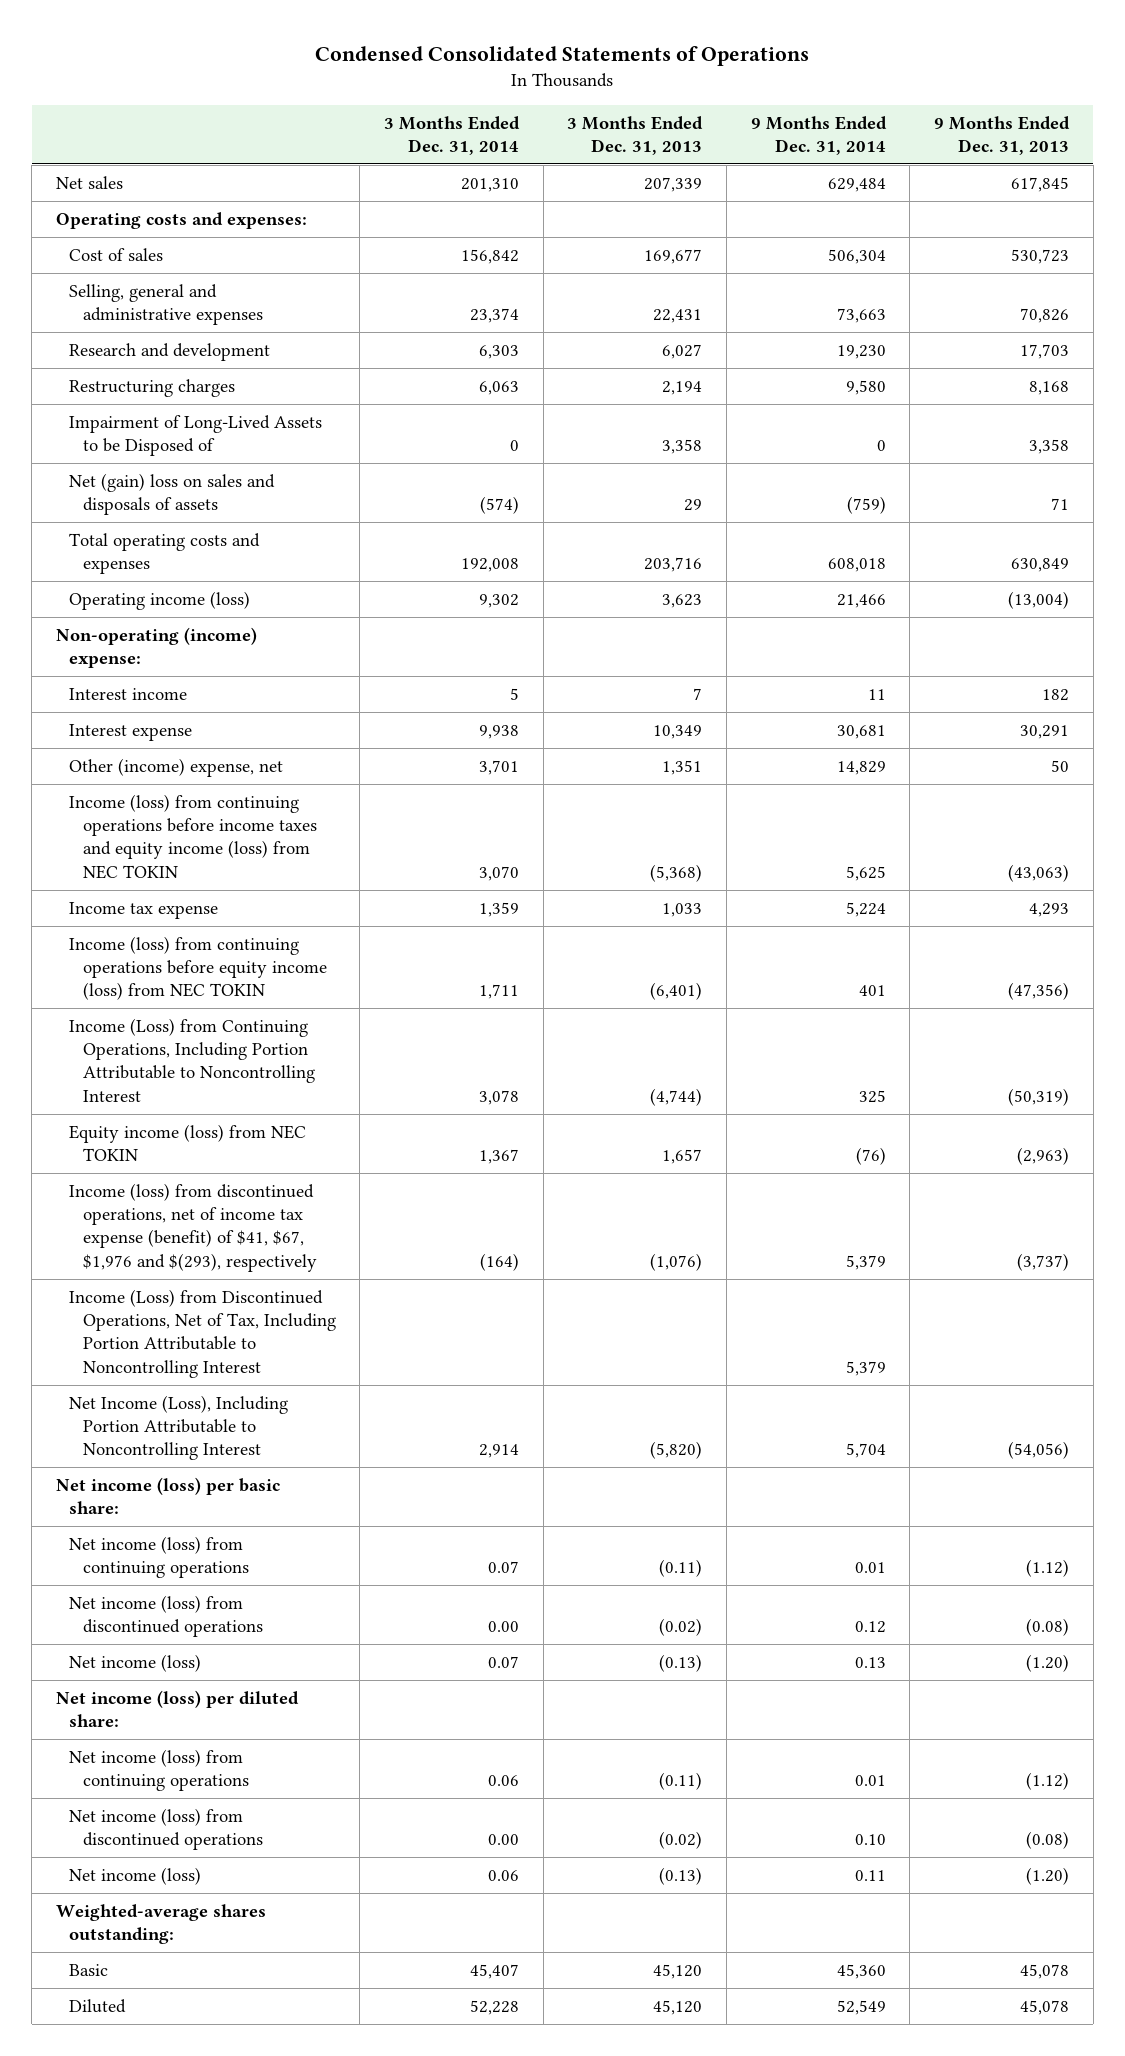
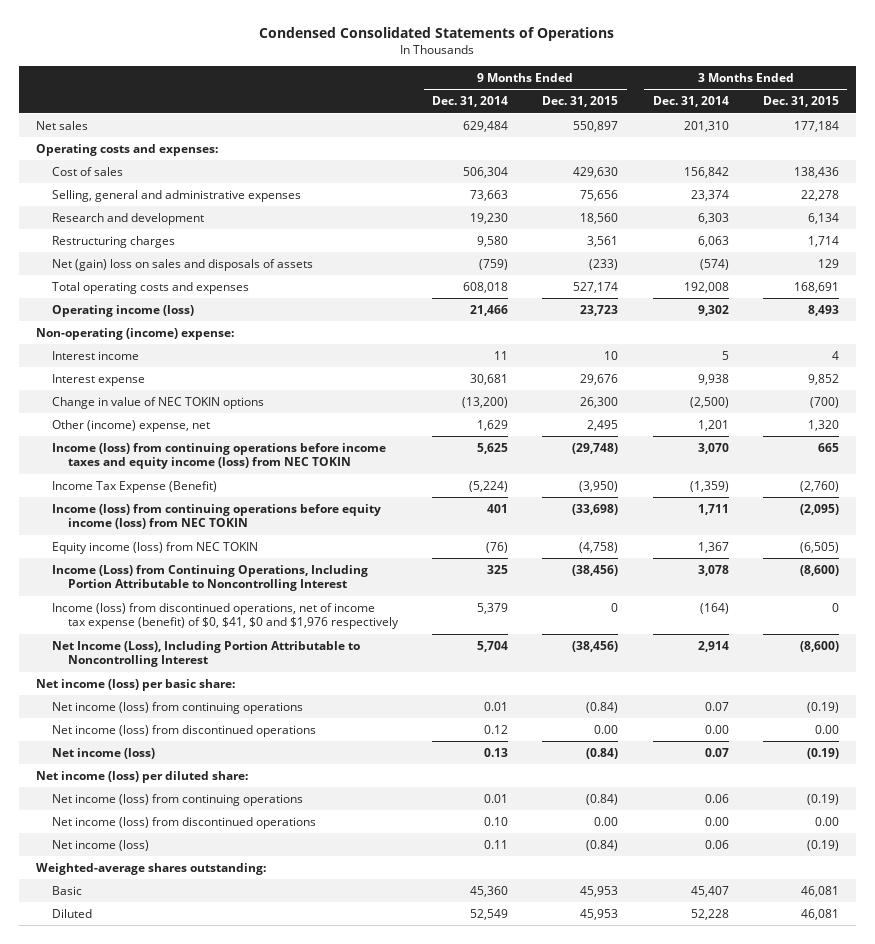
[567,115,704,155] 3 Months Ended Dec. 31, 2013 -> none
[933,115,1070,155] 9 Months Ended Dec. 31, 2013 -> none
none -> [542,96,619,108] Dec. 31, 2015
none -> [762,96,839,108] Dec. 31, 2015
[69,415,323,457] Impairment of Long-Lived Assets to be Disposed of -> none
none -> [52,396,265,409] Change in value of NEC TOKIN options
[479,760,520,776] 3,701 -> [697,419,729,431] 1,201
[836,761,886,776] 14,829 -> [477,419,509,431] 1,629
[69,902,219,920] Income tax expense -> [52,480,218,493] Income Tax Expense (Benefit)
[479,902,520,918] 1,359 -> [689,480,729,492] (1,359)
[845,902,886,918] 5,224 -> [469,480,509,492] (5,224)
[69,1289,336,1378] Income (Loss) from Discontinued Operations, Net of Tax, Including Portion Attributable to Noncontrolling Interest -> none
[69,1018,315,1102] Income (Loss) from Continuing Operations, Including Portion Attributable to Noncontrolling Interest -> [52,564,369,592] Income (Loss) from Continuing Operations, Including Portion Attributable to Noncontrolling Interest
[69,1183,317,1272] Income (loss) from discontinued operations, net of income tax expense (benefit) of $41, $67, $1,976 and $(293), respectively -> [52,602,400,630] Income (loss) from discontinued operations, net of income tax expense (benefit) of $0, $41, $0 and $1,976 respectively

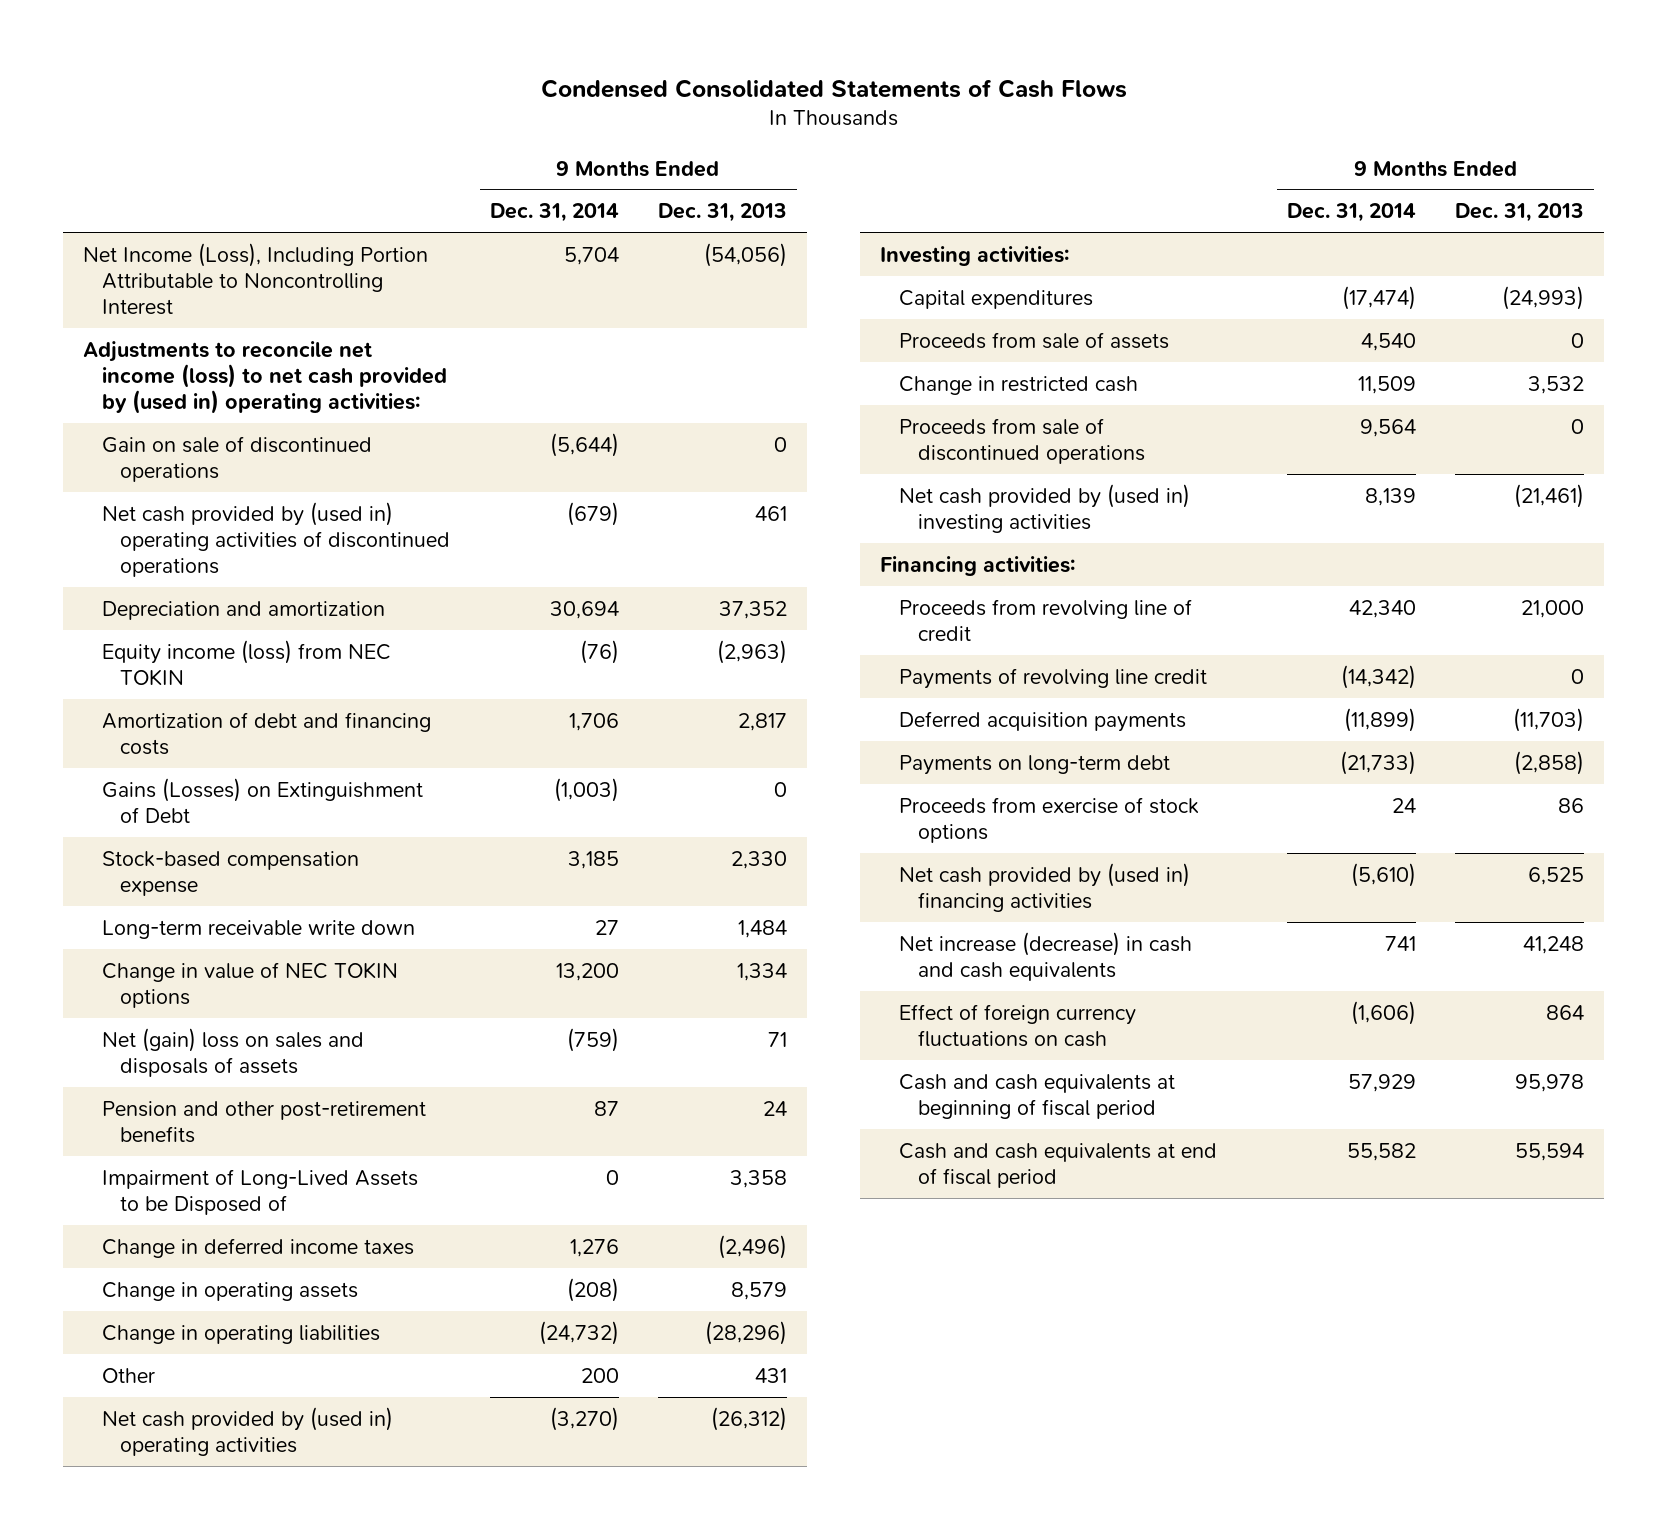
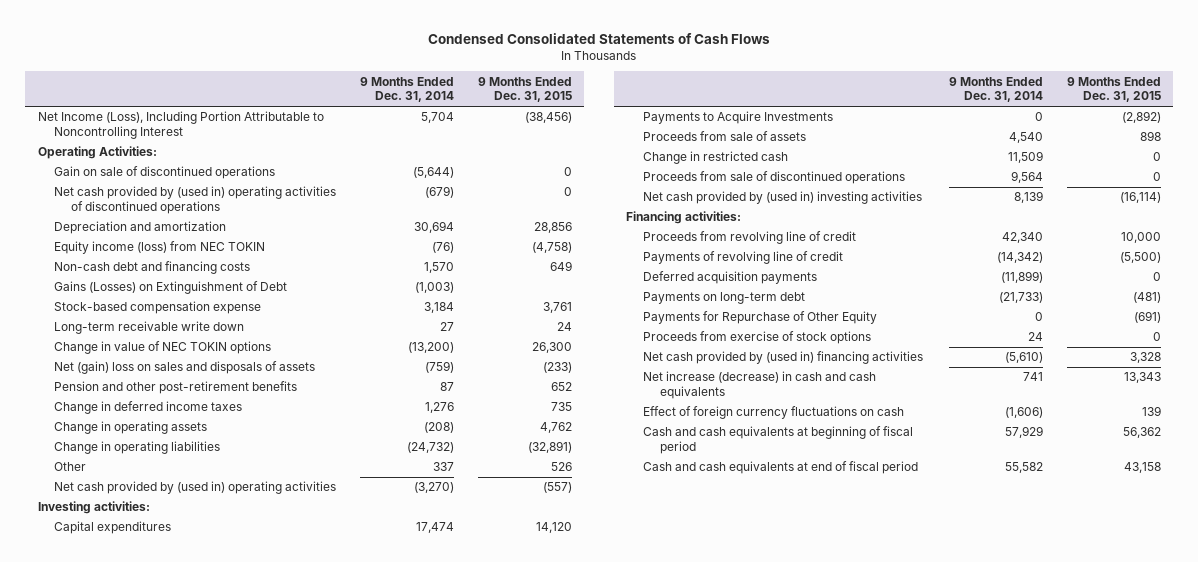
[658,203,788,223] Dec. 31, 2013 -> none
none -> [478,76,573,103] 9 Months Ended Dec. 31, 2015
[82,340,447,415] Adjustments to reconcile net income (loss) to net cash provided by (used in) operating activities: -> none
none -> [37,146,157,160] Operating Activities:
[101,711,431,755] Amortization of debt and financing costs -> [54,261,251,275] Non-cash debt and financing costs
[568,712,619,731] 1,706 -> [424,262,455,274] 1,570
[567,850,619,869] 3,185 -> [424,302,455,314] 3,184
[555,962,619,981] 13,200 -> [408,342,455,354] (13,200)
[101,1168,418,1215] Impairment of Long-Lived Assets to be Disposed of -> none
[580,1367,619,1383] 200 -> [433,462,455,472] 337
[1341,285,1416,310] (17,474) -> [416,522,455,534] 17,474
none -> [642,111,833,125] Payments to Acquire Investments
[898,667,1207,689] Payments of revolving line credit -> [642,251,843,265] Payments of revolving line of credit
none -> [642,311,877,325] Payments for Repurchase of Other Equity

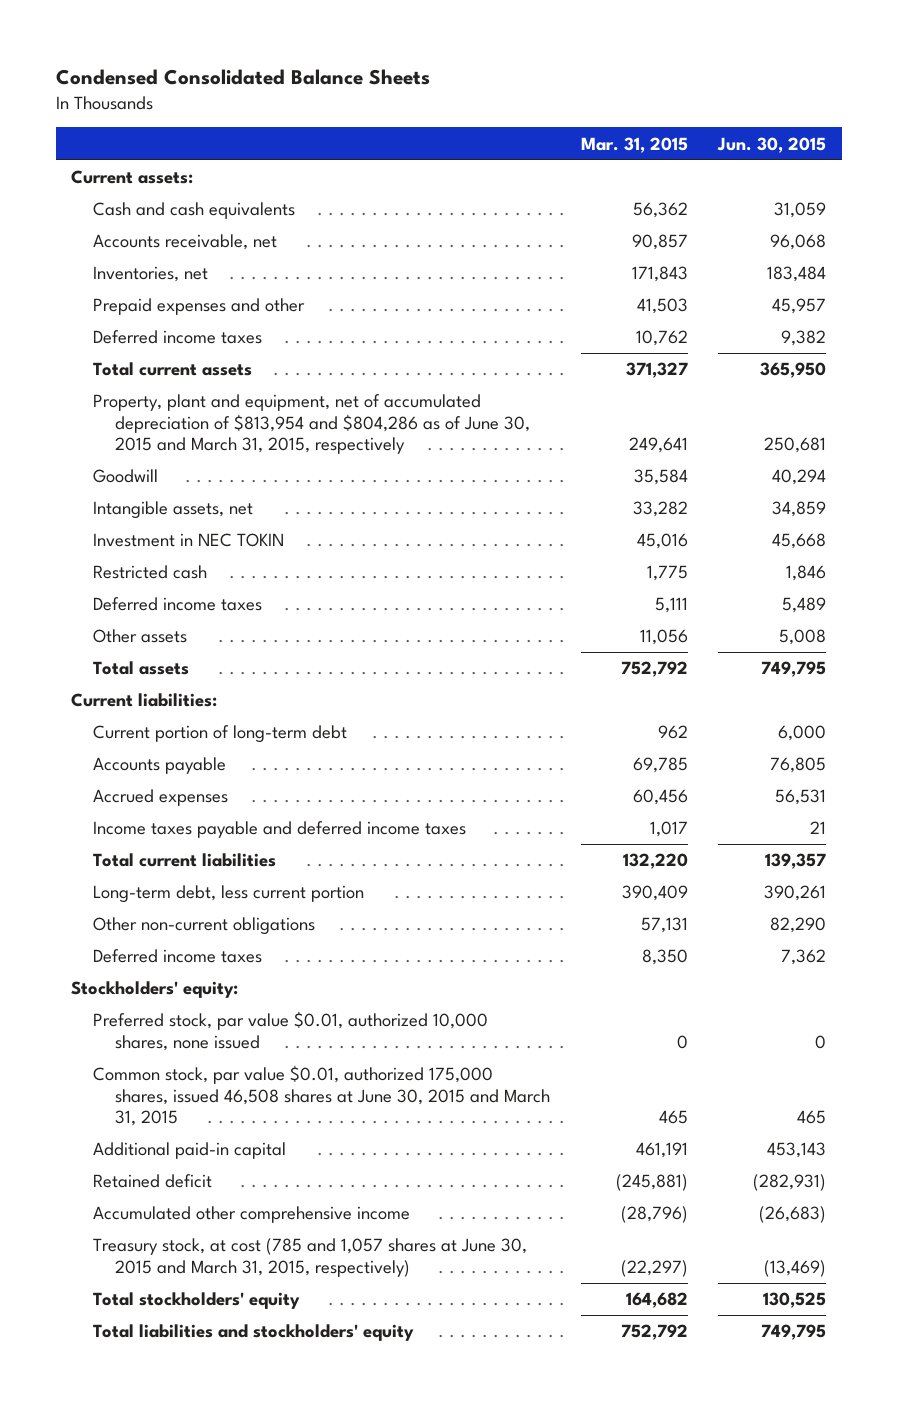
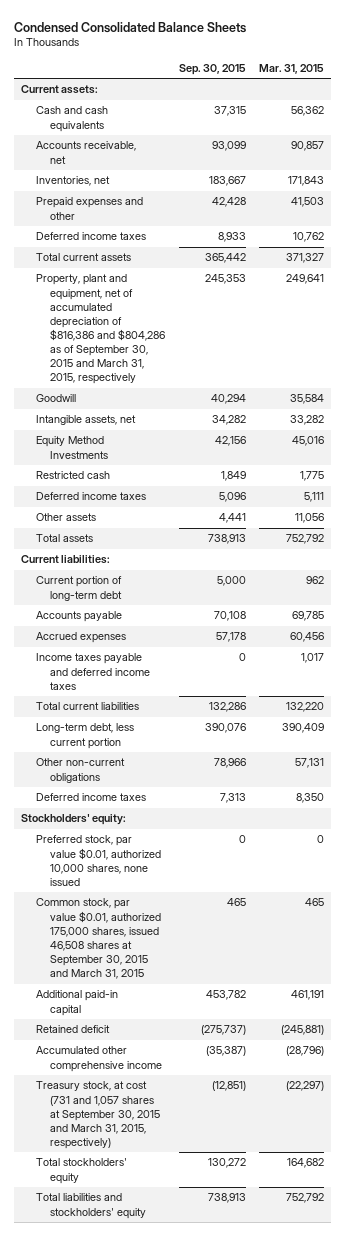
[717,136,827,153] Jun. 30, 2015 -> none
none -> [178,63,246,75] Sep. 30, 2015
[93,394,530,455] Property, plant and equipment, net of accumulated depreciation of $813,954 and $804,286 as of June 30, 2015 and March 31, 2015, respectively -> [35,274,165,385] Property, plant and equipment, net of accumulated depreciation of $816,386 and $804,286 as of September 30, 2015 and March 31, 2015, respectively
[93,533,285,548] Investment in NEC TOKIN -> [35,436,108,459] Equity Method Investments
[93,1065,550,1127] Common stock, par value $0.01, authorized 175,000 shares, issued 46,508 shares at June 30, 2015 and March 31, 2015 -> [35,898,161,980] Common stock, par value $0.01, authorized 175,000 shares, issued 46,508 shares at September 30, 2015 and March 31, 2015
[93,1238,528,1277] Treasury stock, at cost (785 and 1,057 shares at June 30, 2015 and March 31, 2015, respectively) -> [35,1081,160,1149] Treasury stock, at cost (731 and 1,057 shares at September 30, 2015 and March 31, 2015, respectively)

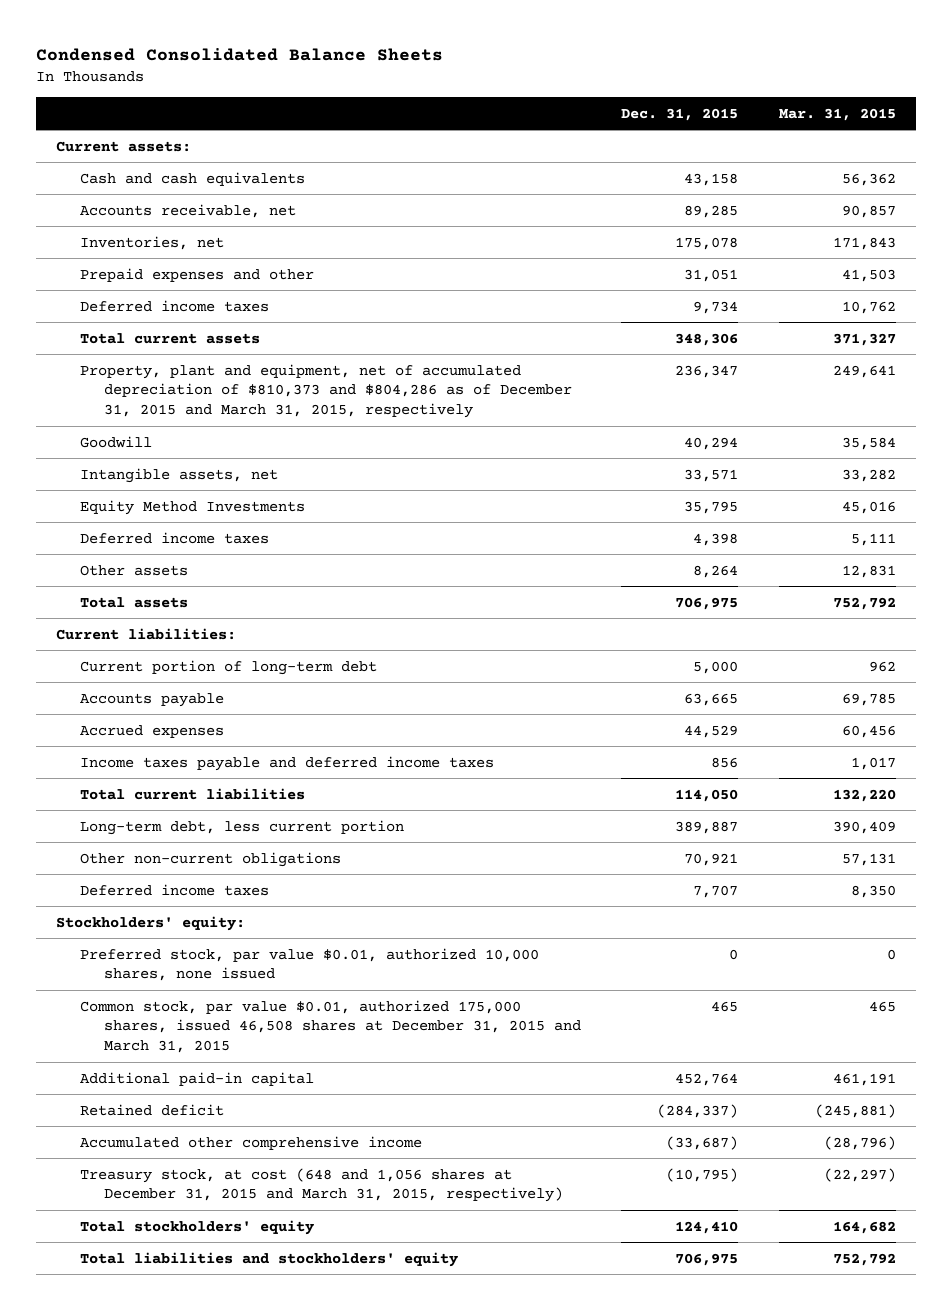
[178,63,246,75] Sep. 30, 2015 -> none
none -> [621,107,739,121] Dec. 31, 2015
[35,274,165,385] Property, plant and equipment, net of accumulated depreciation of $816,386 and $804,286 as of September 30, 2015 and March 31, 2015, respectively -> [80,363,573,419] Property, plant and equipment, net of accumulated depreciation of $810,373 and $804,286 as of December 31, 2015 and March 31, 2015, respectively
[35,471,110,480] Restricted cash -> none
[295,513,325,524] 11,056 -> [841,564,896,578] 12,831
[35,898,161,980] Common stock, par value $0.01, authorized 175,000 shares, issued 46,508 shares at September 30, 2015 and March 31, 2015 -> [80,999,582,1054] Common stock, par value $0.01, authorized 175,000 shares, issued 46,508 shares at December 31, 2015 and March 31, 2015
[35,1081,160,1149] Treasury stock, at cost (731 and 1,057 shares at September 30, 2015 and March 31, 2015, respectively) -> [80,1167,564,1203] Treasury stock, at cost (648 and 1,056 shares at December 31, 2015 and March 31, 2015, respectively)

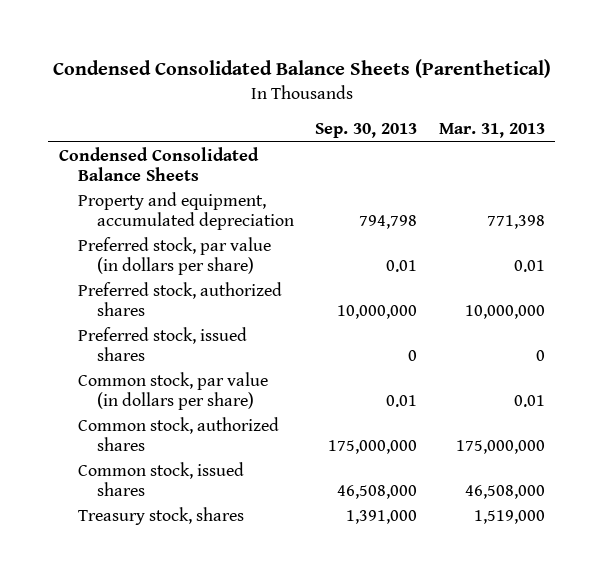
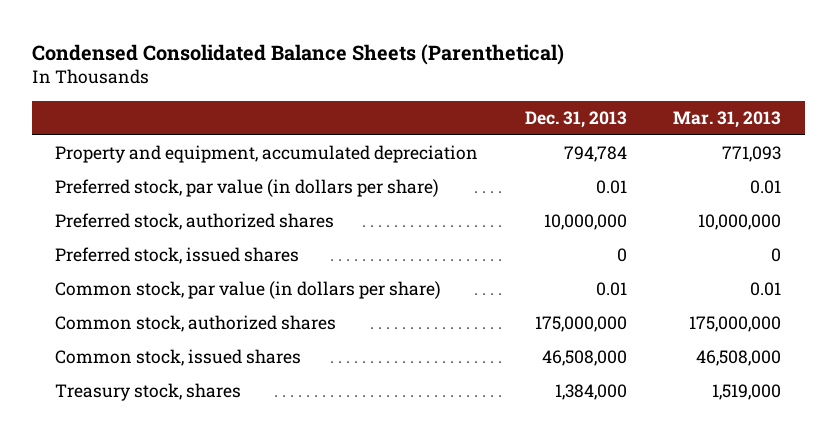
[315,123,418,139] Sep. 30, 2013 -> none
none -> [524,111,627,129] Dec. 31, 2013
[58,147,259,182] Condensed Consolidated Balance Sheets -> none
[486,215,545,230] 771,398 -> [722,146,782,163] 771,093

